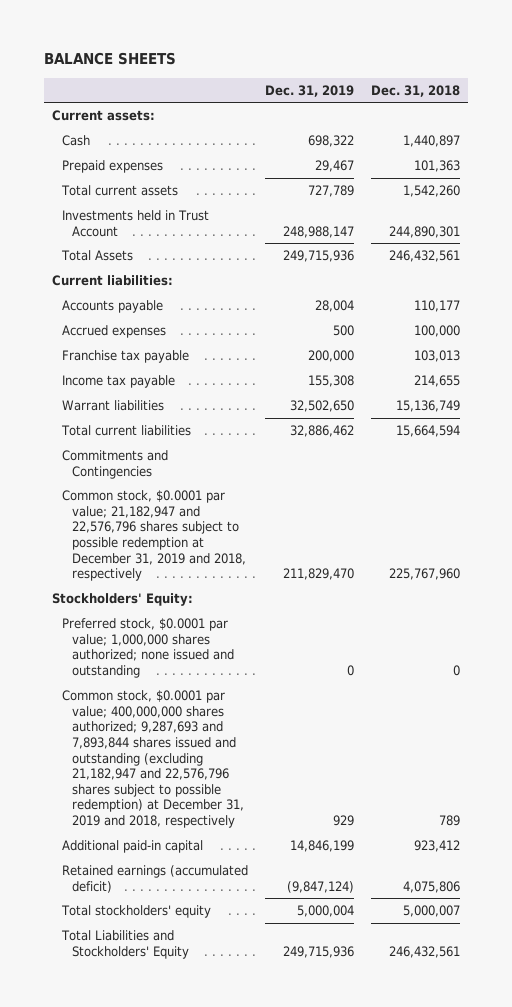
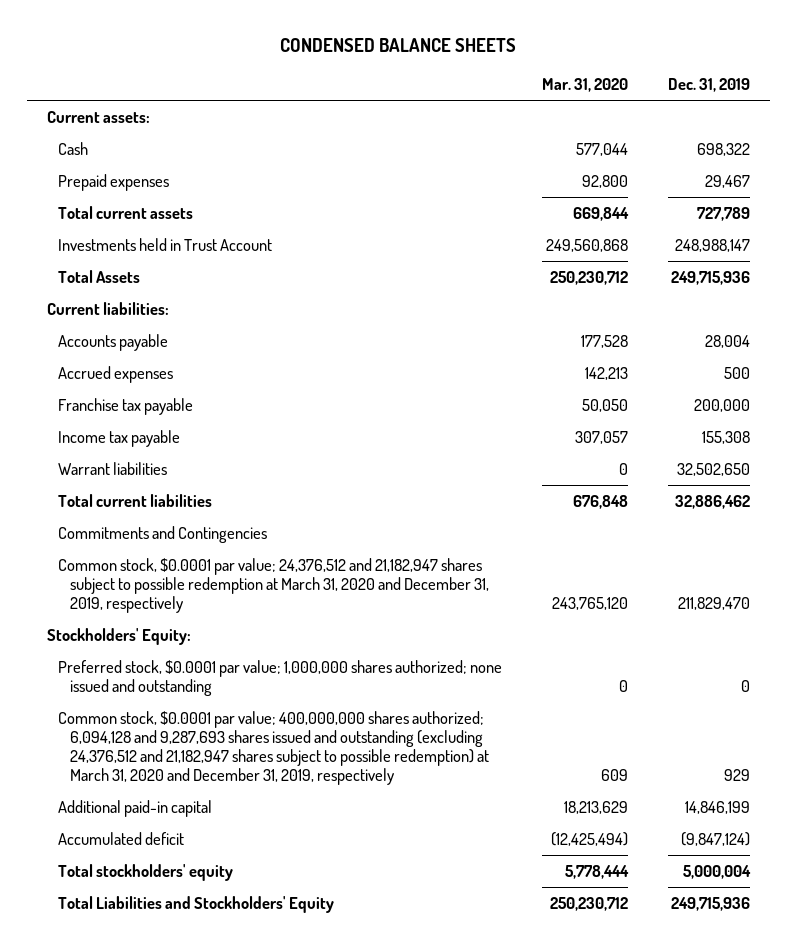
[43,52,176,66] BALANCE SHEETS -> [280,37,517,52] CONDENSED BALANCE SHEETS
[370,84,460,97] Dec. 31, 2018 -> none
none -> [542,78,629,93] Mar. 31, 2020
[61,490,246,582] Common stock, $0.0001 par value; 21,182,947 and 22,576,796 shares subject to possible redemption at December 31, 2019 and 2018, respectively -> [58,557,490,613] Common stock, $0.0001 par value; 24,376,512 and 21,182,947 shares subject to possible redemption at March 31, 2020 and December 31, 2019, respectively
[61,690,244,828] Common stock, $0.0001 par value; 400,000,000 shares authorized; 9,287,693 and 7,893,844 shares issued and outstanding (excluding 21,182,947 and 22,576,796 shares subject to possible redemption) at December 31, 2019 and 2018, respectively -> [58,710,490,785] Common stock, $0.0001 par value; 400,000,000 shares authorized; 6,094,128 and 9,287,693 shares issued and outstanding (excluding 24,376,512 and 21,182,947 shares subject to possible redemption) at March 31, 2020 and December 31, 2019, respectively
[61,865,248,893] Retained earnings (accumulated deficit) -> [58,831,185,845] Accumulated deficit

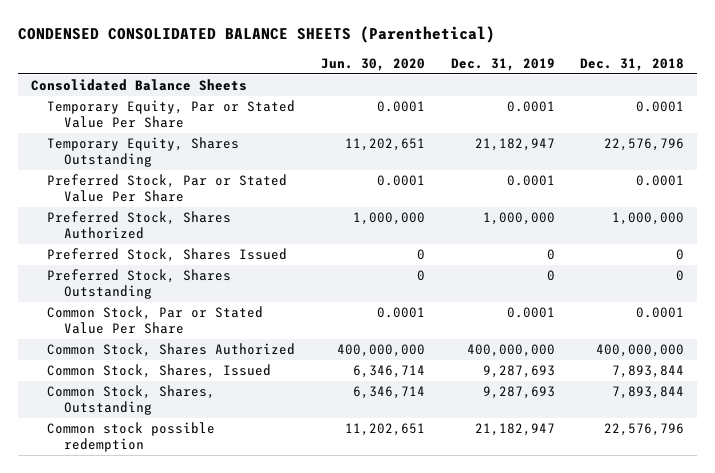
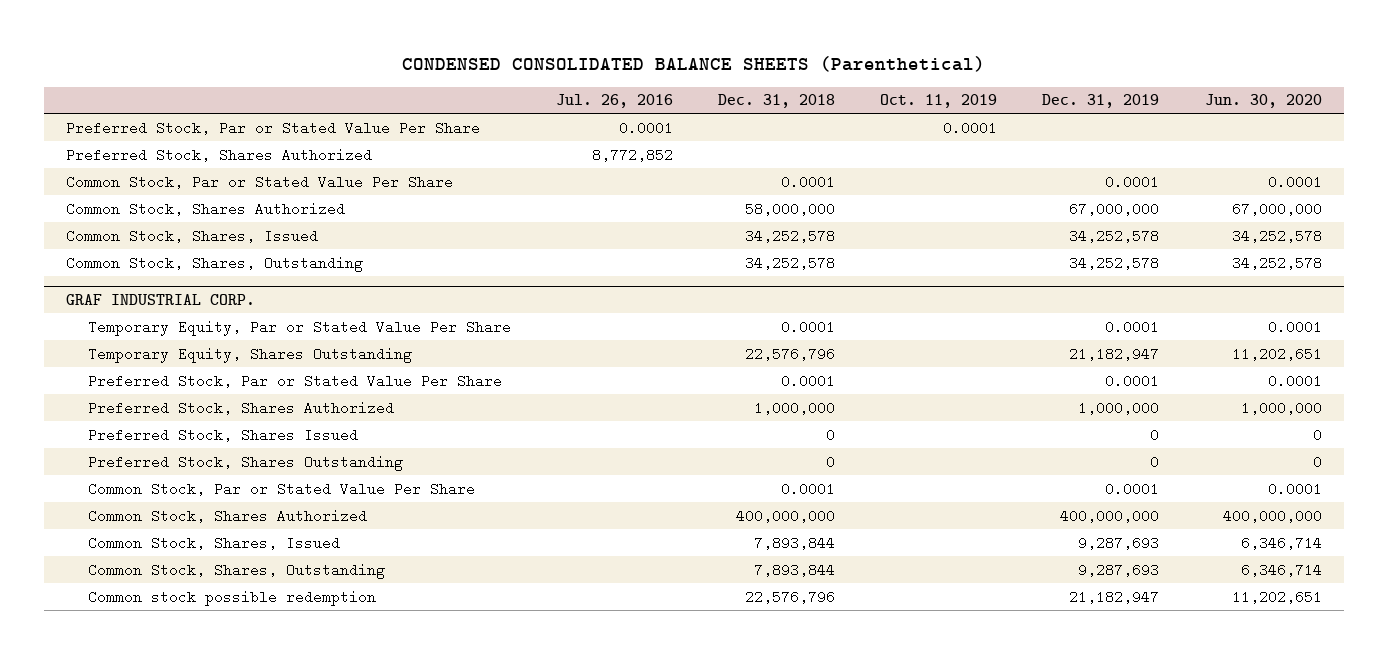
none -> [556,94,674,109] Jul. 26, 2016
none -> [880,94,998,109] Oct. 11, 2019
[30,79,247,92] Consolidated Balance Sheets -> none
none -> [66,120,481,135] Preferred Stock, Par or Stated Value Per Share
none -> [66,147,373,162] Preferred Stock, Shares Authorized
none -> [66,174,454,189] Common Stock, Par or Stated Value Per Share
none -> [66,201,346,216] Common Stock, Shares Authorized
none -> [66,228,319,243] Common Stock, Shares, Issued
none -> [66,255,364,272] Common Stock, Shares, Outstanding
none -> [66,294,256,306] GRAF INDUSTRIAL CORP.

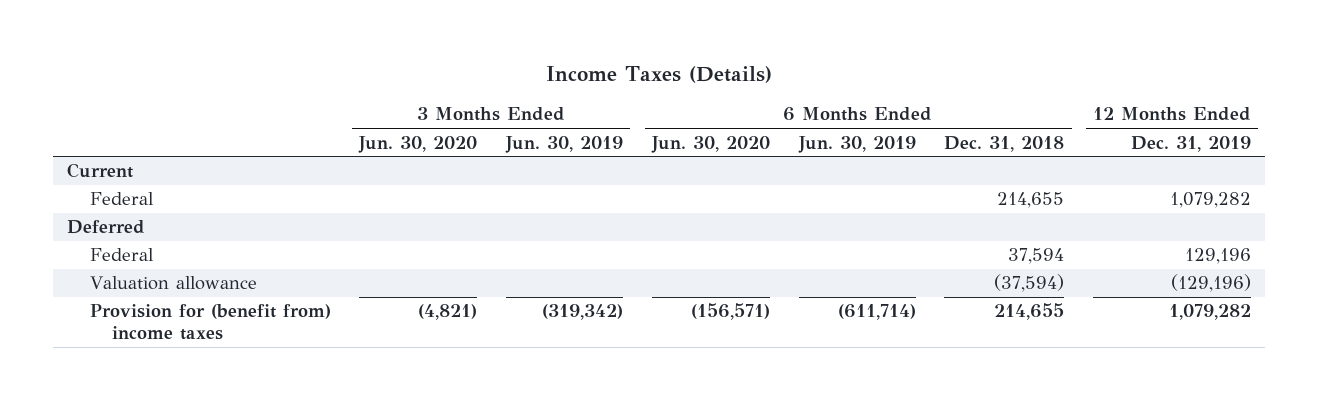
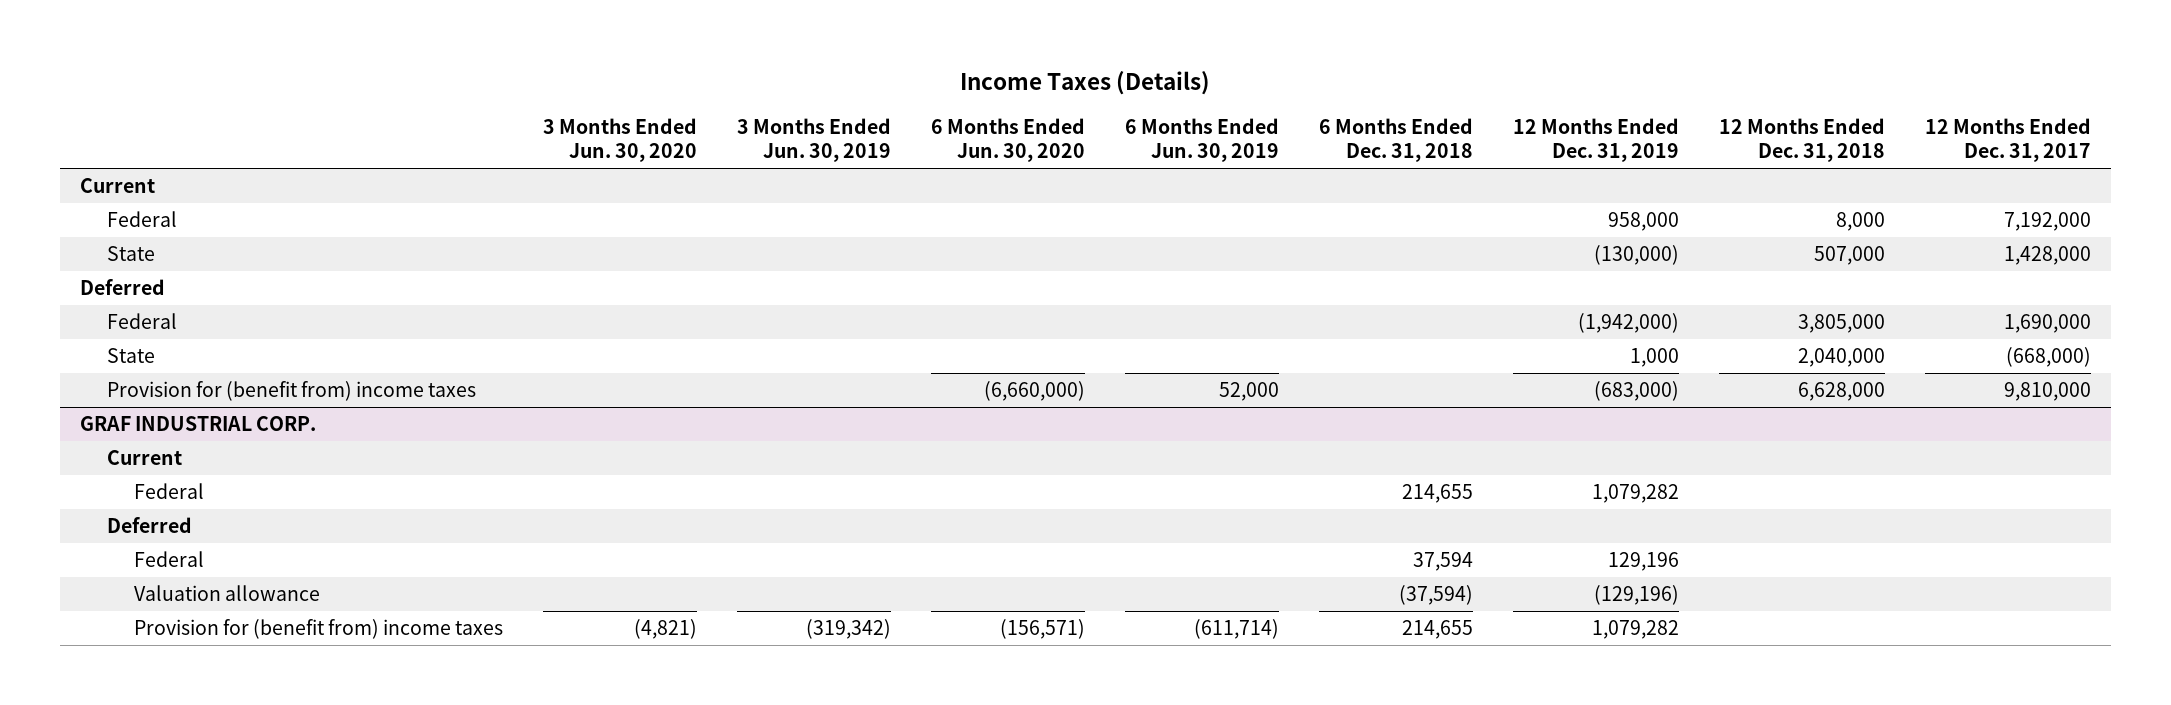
none -> [1718,117,1885,163] 12 Months Ended Dec. 31, 2018
none -> [1924,117,2091,163] 12 Months Ended Dec. 31, 2017
none -> [106,211,177,228] Federal
none -> [106,246,155,262] State
none -> [79,279,165,296] Deferred
none -> [106,313,177,330] Federal
none -> [106,348,155,364] State
none -> [106,381,476,402] Provision for (benefit from) income taxes
none -> [79,416,316,432] GRAF INDUSTRIAL CORP.
none -> [106,450,182,466] Current

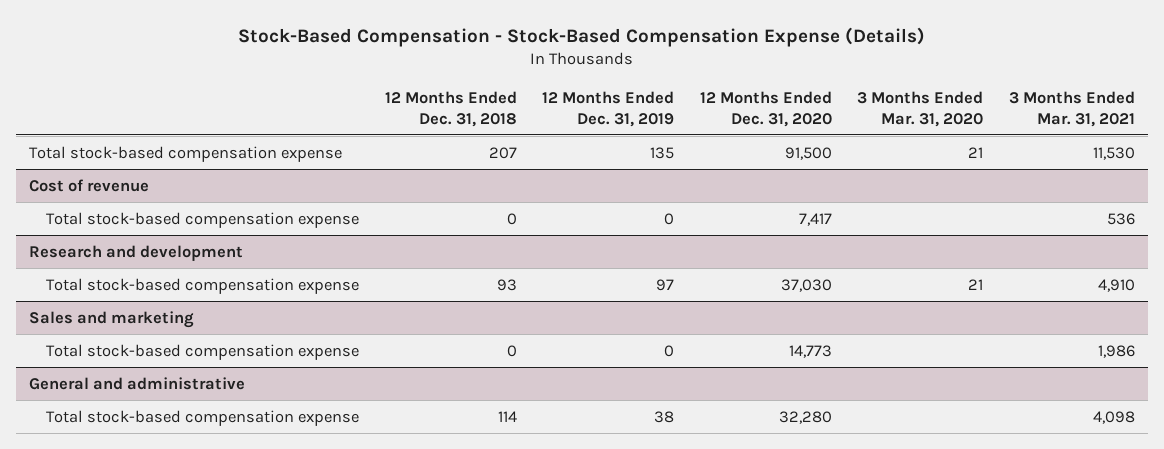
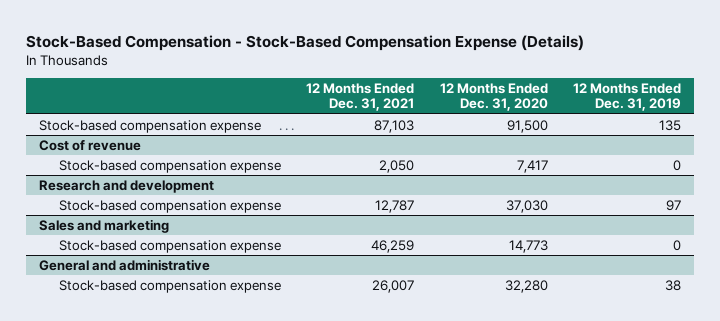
[384,90,517,127] 12 Months Ended Dec. 31, 2018 -> none
[857,90,984,127] 3 Months Ended Mar. 31, 2020 -> none
[1009,90,1136,127] 3 Months Ended Mar. 31, 2021 -> none
none -> [306,82,415,112] 12 Months Ended Dec. 31, 2021
[28,145,342,162] Total stock-based compensation expense -> [39,119,262,133] Stock-based compensation expense
[46,211,360,228] Total stock-based compensation expense -> [58,159,281,173] Stock-based compensation expense
[46,277,360,294] Total stock-based compensation expense -> [58,199,281,213] Stock-based compensation expense
[46,343,360,360] Total stock-based compensation expense -> [58,239,281,253] Stock-based compensation expense
[46,409,360,426] Total stock-based compensation expense -> [58,279,281,293] Stock-based compensation expense

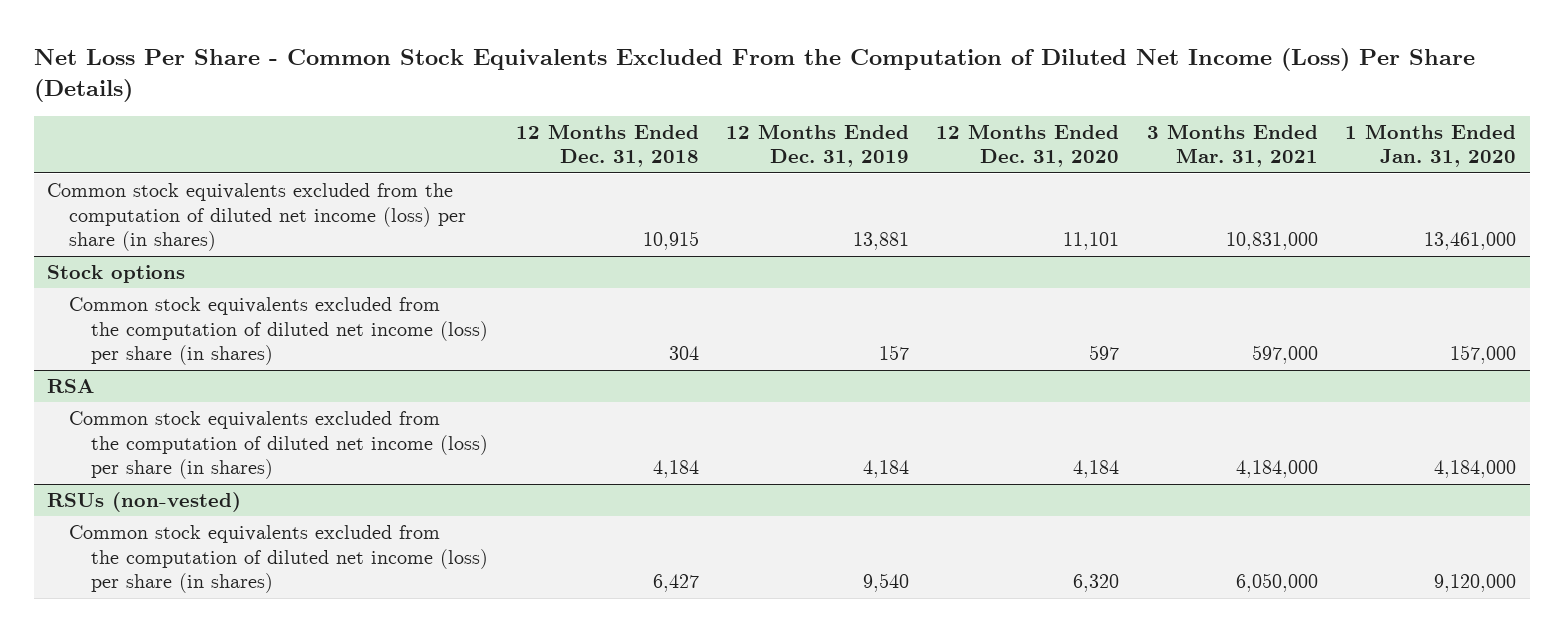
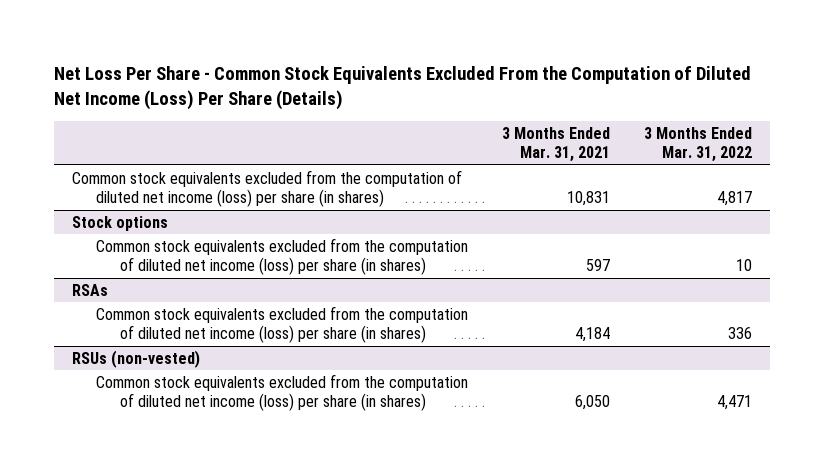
[515,123,699,168] 12 Months Ended Dec. 31, 2018 -> none
[725,123,909,168] 12 Months Ended Dec. 31, 2019 -> none
[936,123,1120,168] 12 Months Ended Dec. 31, 2020 -> none
[1345,123,1517,168] 1 Months Ended Jan. 31, 2020 -> none
none -> [644,126,753,163] 3 Months Ended Mar. 31, 2022
[1225,232,1318,251] 10,831,000 -> [566,191,610,207] 10,831
[1251,345,1318,365] 597,000 -> [585,259,610,272] 597
[47,379,95,394] RSA -> [71,283,108,296] RSAs
[1235,460,1318,479] 4,184,000 -> [574,327,610,343] 4,184
[1235,573,1318,593] 6,050,000 -> [574,395,610,411] 6,050

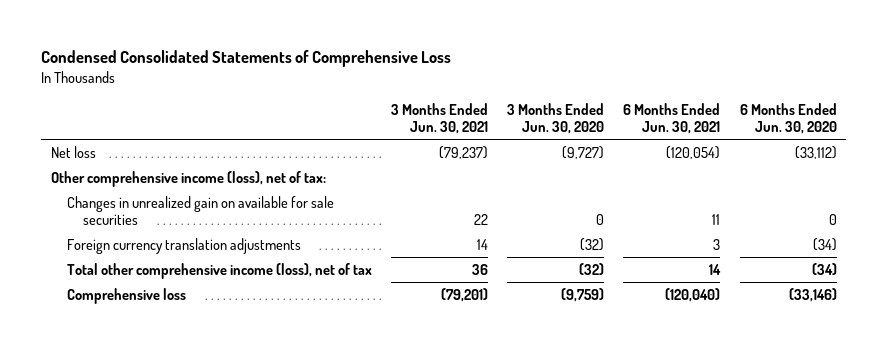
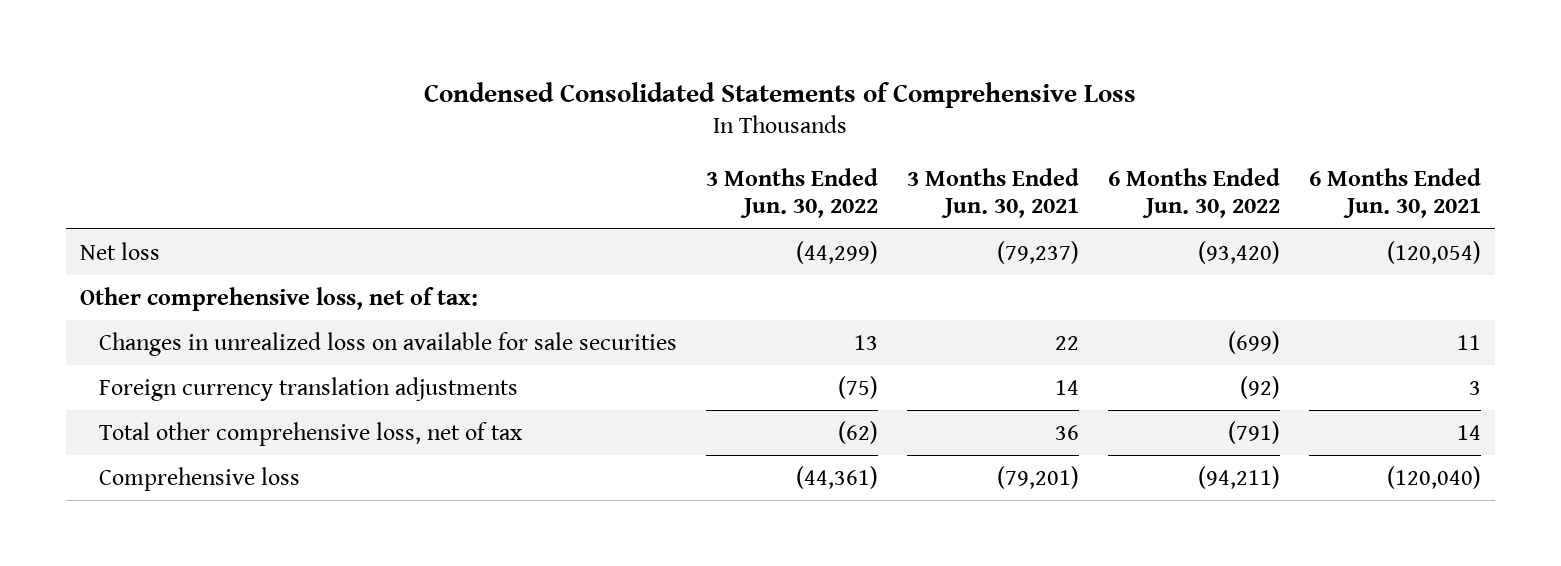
[507,102,605,134] 3 Months Ended Jun. 30, 2020 -> none
[739,102,837,134] 6 Months Ended Jun. 30, 2020 -> none
none -> [705,168,878,219] 3 Months Ended Jun. 30, 2022
none -> [1107,168,1280,219] 6 Months Ended Jun. 30, 2022
[50,170,326,187] Other comprehensive income (loss), net of tax: -> [80,286,479,311] Other comprehensive loss, net of tax:
[66,195,334,225] Changes in unrealized gain on available for sale securities -> [98,331,677,356] Changes in unrealized loss on available for sale securities
[66,262,372,279] Total other comprehensive income (loss), net of tax -> [98,421,523,446] Total other comprehensive loss, net of tax

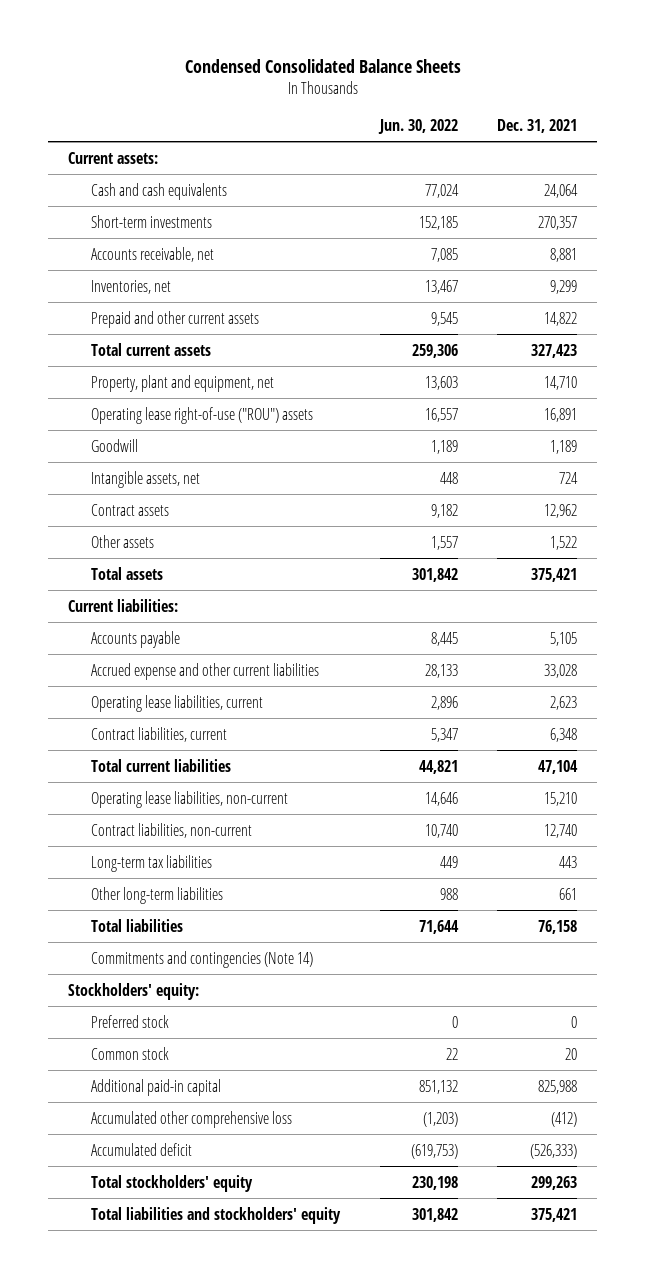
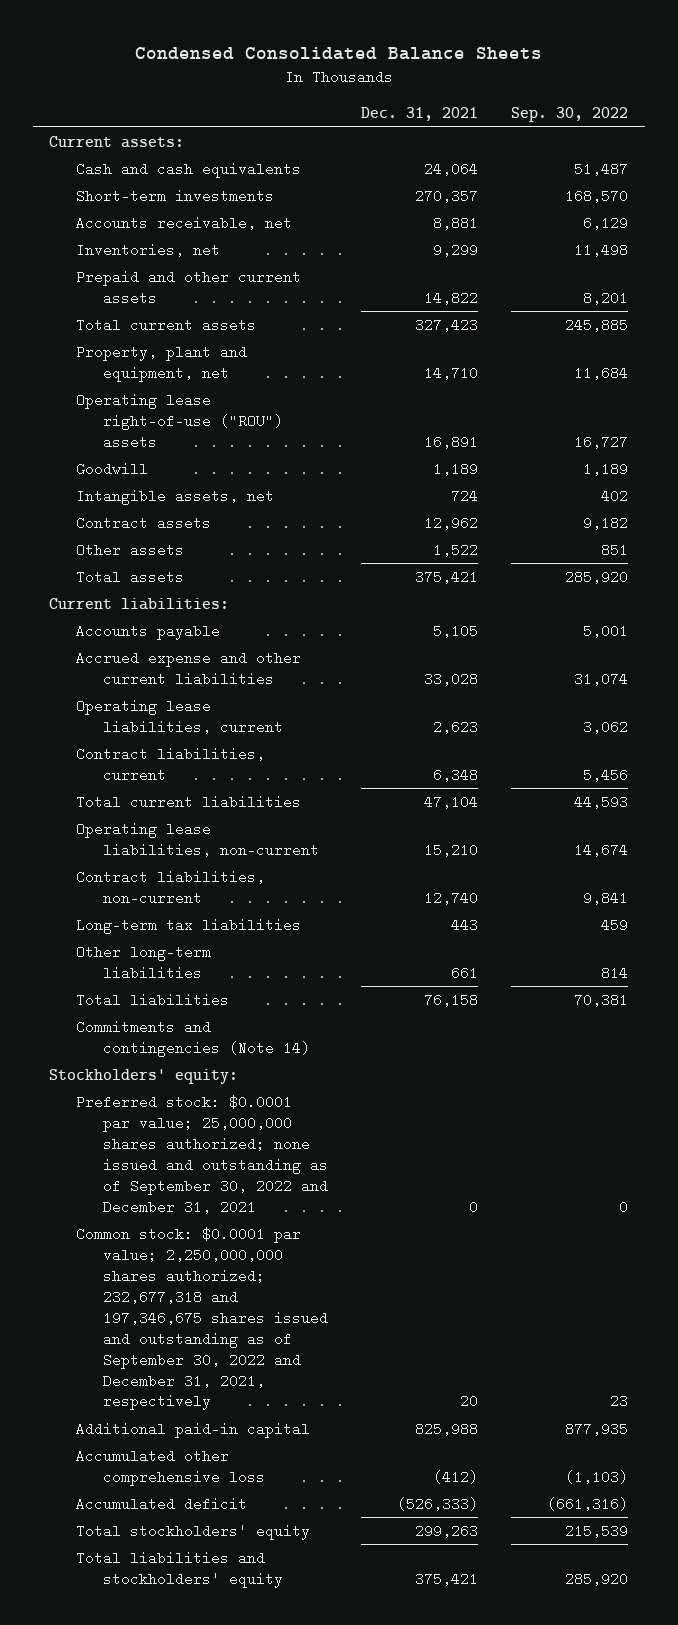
[377,118,458,134] Jun. 30, 2022 -> none
none -> [511,107,629,123] Sep. 30, 2022
[90,1014,169,1028] Preferred stock -> [76,1094,329,1214] Preferred stock: $0.0001 par value; 25,000,000 shares authorized; none issued and outstanding as of September 30, 2022 and December 31, 2021
[90,1046,169,1060] Common stock -> [76,1226,329,1411] Common stock: $0.0001 par value; 2,250,000,000 shares authorized; 232,677,318 and 197,346,675 shares issued and outstanding as of September 30, 2022 and December 31, 2021, respectively

